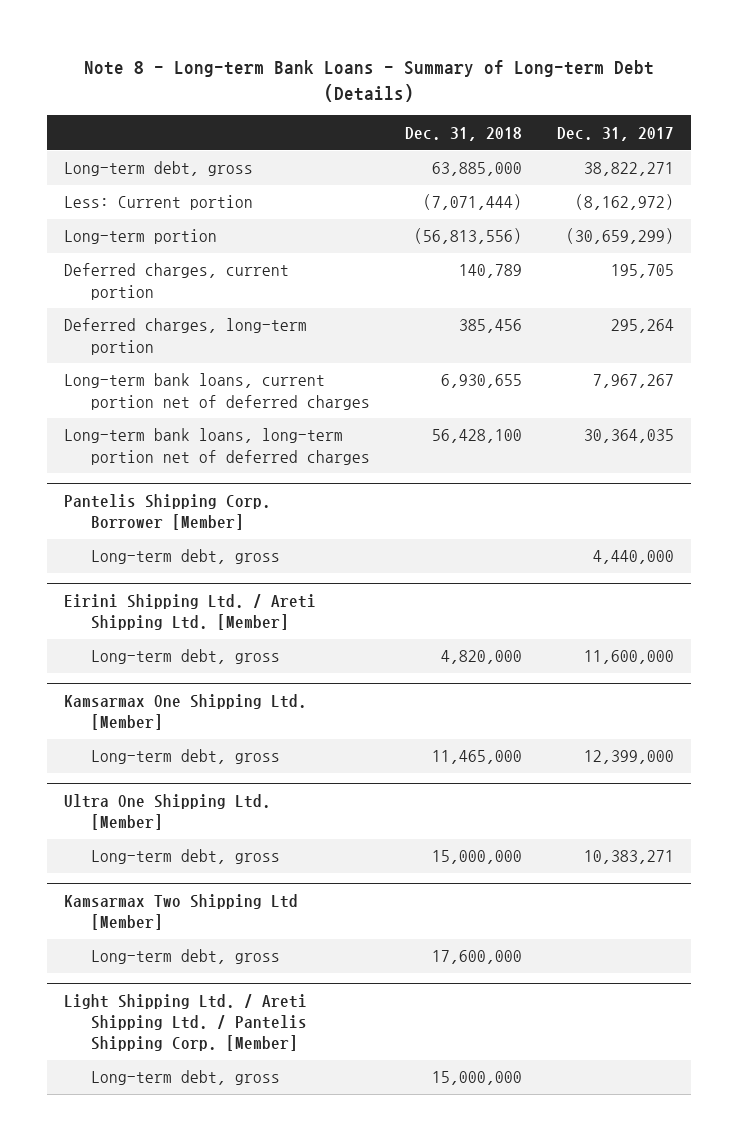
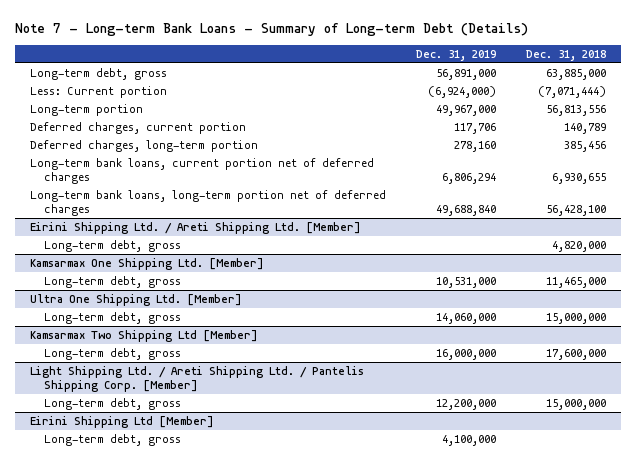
[84,59,655,102] Note 8 - Long-term Bank Loans - Summary of Long-term Debt (Details) -> [14,22,528,36] Note 7 - Long-term Bank Loans - Summary of Long-term Debt (Details)
[556,126,674,141] Dec. 31, 2017 -> none
none -> [415,49,496,61] Dec. 31, 2019
[413,228,522,245] (56,813,556) -> [545,105,606,117] 56,813,556
[64,494,272,531] Pantelis Shipping Corp. Borrower [Member] -> none
[90,549,280,565] Long-term debt, gross -> none
none -> [29,416,214,429] Eirini Shipping Ltd [Member]
none -> [44,434,182,447] Long-term debt, gross

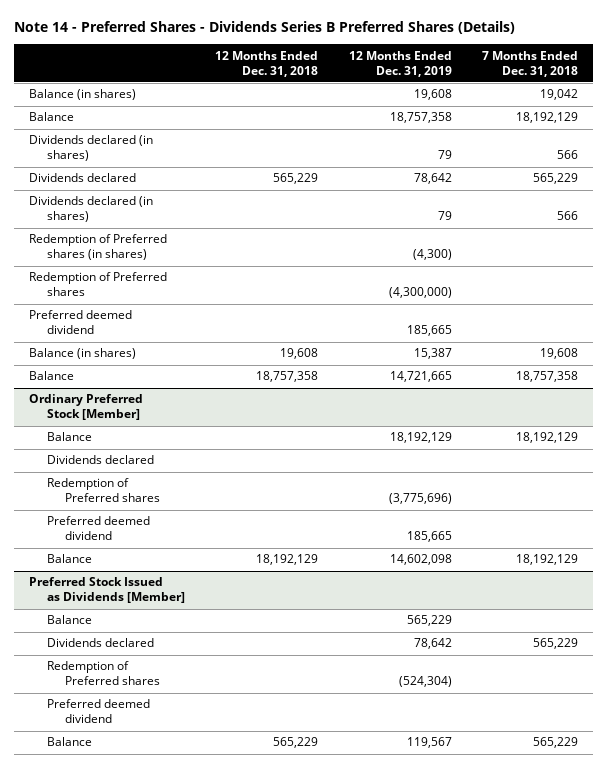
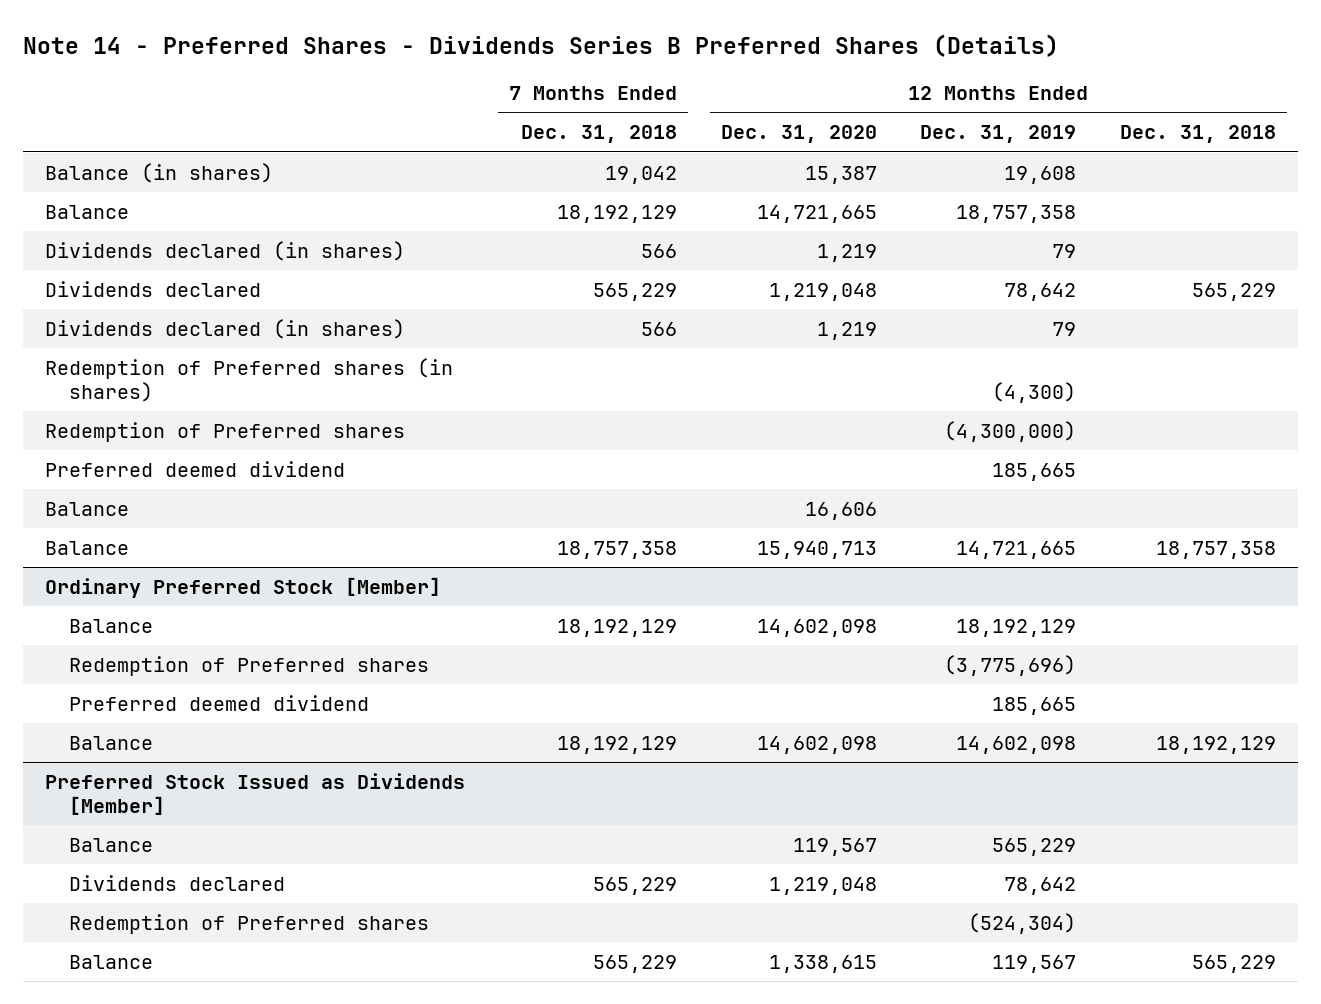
none -> [720,125,877,144] Dec. 31, 2020
[29,348,137,360] Balance (in shares) -> none
none -> [45,501,130,516] Balance
[46,455,154,465] Dividends declared -> none
[46,699,150,724] Preferred deemed dividend -> none

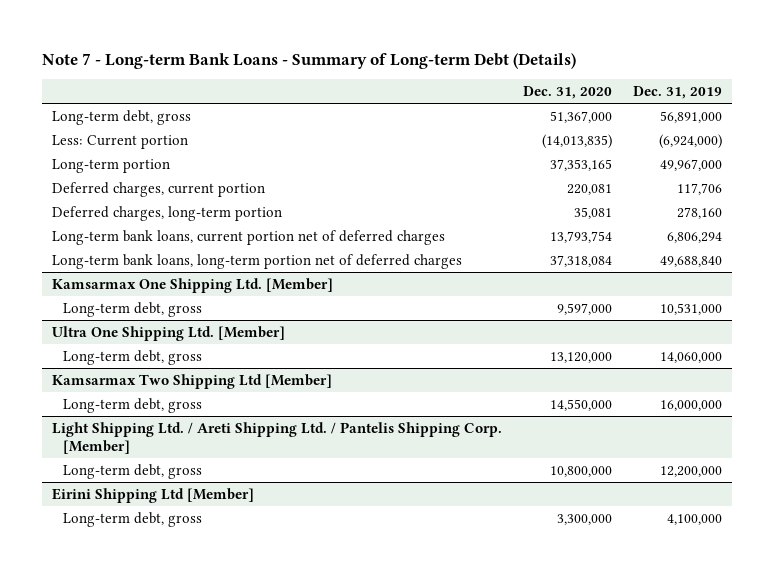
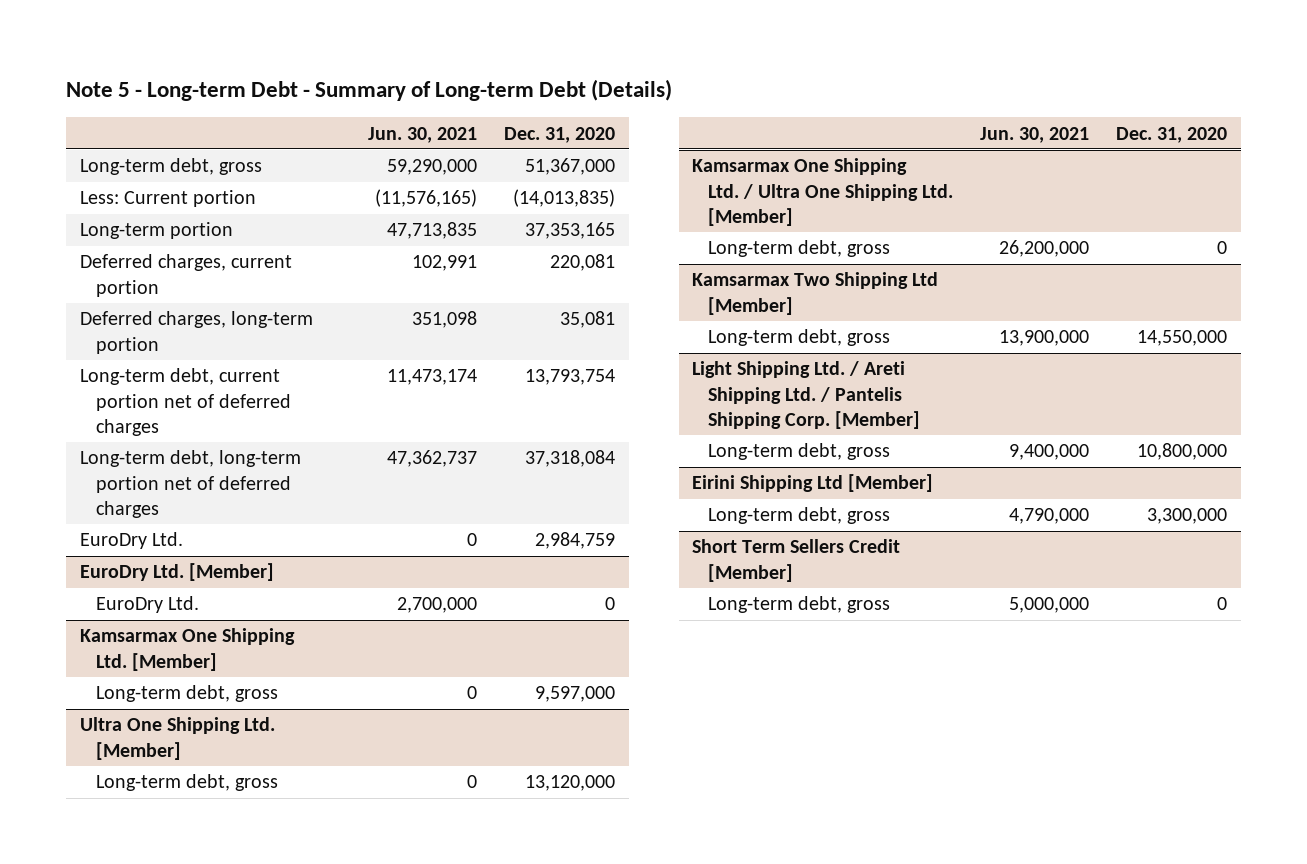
[41,52,576,69] Note 7 - Long-term Bank Loans - Summary of Long-term Debt (Details) -> [66,79,673,102] Note 5 - Long-term Debt - Summary of Long-term Debt (Details)
[632,86,722,100] Dec. 31, 2019 -> none
none -> [367,126,477,143] Jun. 30, 2021
[52,229,446,245] Long-term bank loans, current portion net of deferred charges -> [79,368,291,436] Long-term debt, current portion net of deferred charges
[52,253,463,269] Long-term bank loans, long-term portion net of deferred charges -> [79,450,301,518] Long-term debt, long-term portion net of deferred charges
none -> [79,532,183,550] EuroDry Ltd.
none -> [79,563,274,582] EuroDry Ltd. [Member]
none -> [95,596,199,614] EuroDry Ltd.
none -> [692,158,954,226] Kamsarmax One Shipping Ltd. / Ultra One Shipping Ltd. [Member]
none -> [708,240,891,258] Long-term debt, gross
none -> [692,539,901,582] Short Term Sellers Credit [Member]
none -> [708,596,891,614] Long-term debt, gross

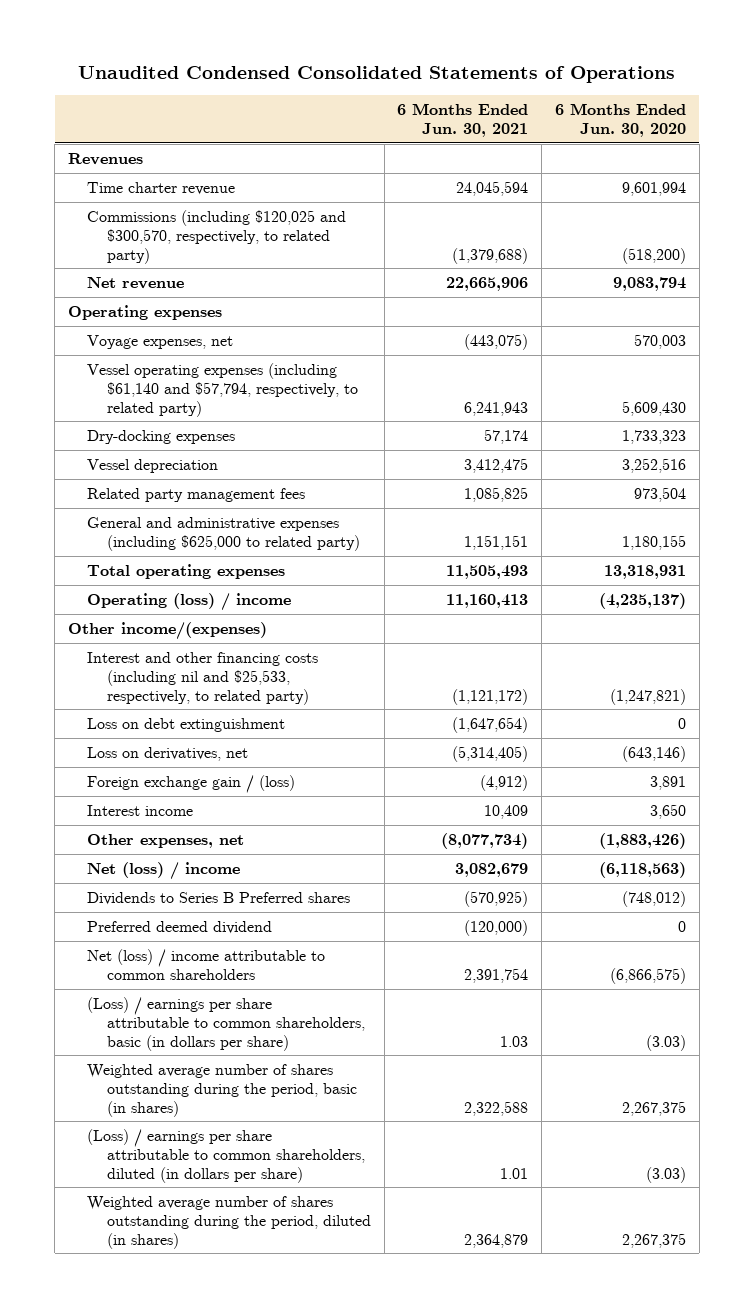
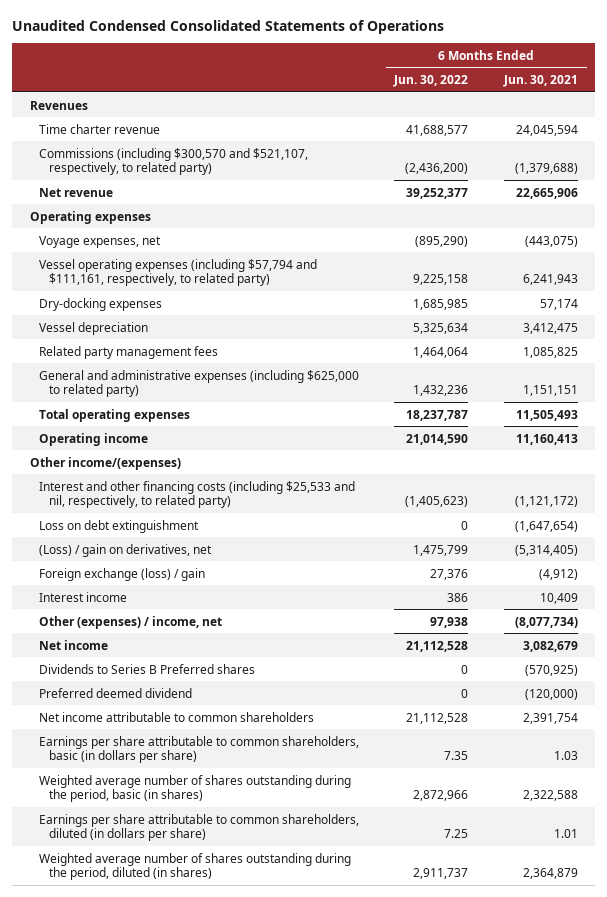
[554,103,686,137] 6 Months Ended Jun. 30, 2020 -> none
none -> [393,74,469,87] Jun. 30, 2022
[87,209,347,264] Commissions (including $120,025 and $300,570, respectively, to related party) -> [39,147,309,176] Commissions (including $300,570 and $521,107, respectively, to related party)
[87,362,358,417] Vessel operating expenses (including $61,140 and $57,794, respectively, to related party) -> [39,258,318,287] Vessel operating expenses (including $57,794 and $111,161, respectively, to related party)
[87,592,292,611] Operating (loss) / income -> [39,432,149,446] Operating income
[87,651,319,705] Interest and other financing costs (including nil and $25,533, respectively, to related party) -> [39,480,356,509] Interest and other financing costs (including $25,533 and nil, respectively, to related party)
[87,746,249,761] Loss on derivatives, net -> [39,543,213,557] (Loss) / gain on derivatives, net
[87,774,296,793] Foreign exchange gain / (loss) -> [39,567,206,581] Foreign exchange (loss) / gain
[87,833,245,848] Other expenses, net -> [39,615,223,629] Other (expenses) / income, net
[87,861,241,880] Net (loss) / income -> [39,639,109,650] Net income
[87,948,326,980] Net (loss) / income attributable to common shareholders -> [39,711,315,722] Net income attributable to common shareholders
[87,996,365,1051] (Loss) / earnings per share attributable to common shareholders, basic (in dollars per share) -> [39,735,360,764] Earnings per share attributable to common shareholders, basic (in dollars per share)
[87,1128,365,1183] (Loss) / earnings per share attributable to common shareholders, diluted (in dollars per share) -> [39,813,360,842] Earnings per share attributable to common shareholders, diluted (in dollars per share)

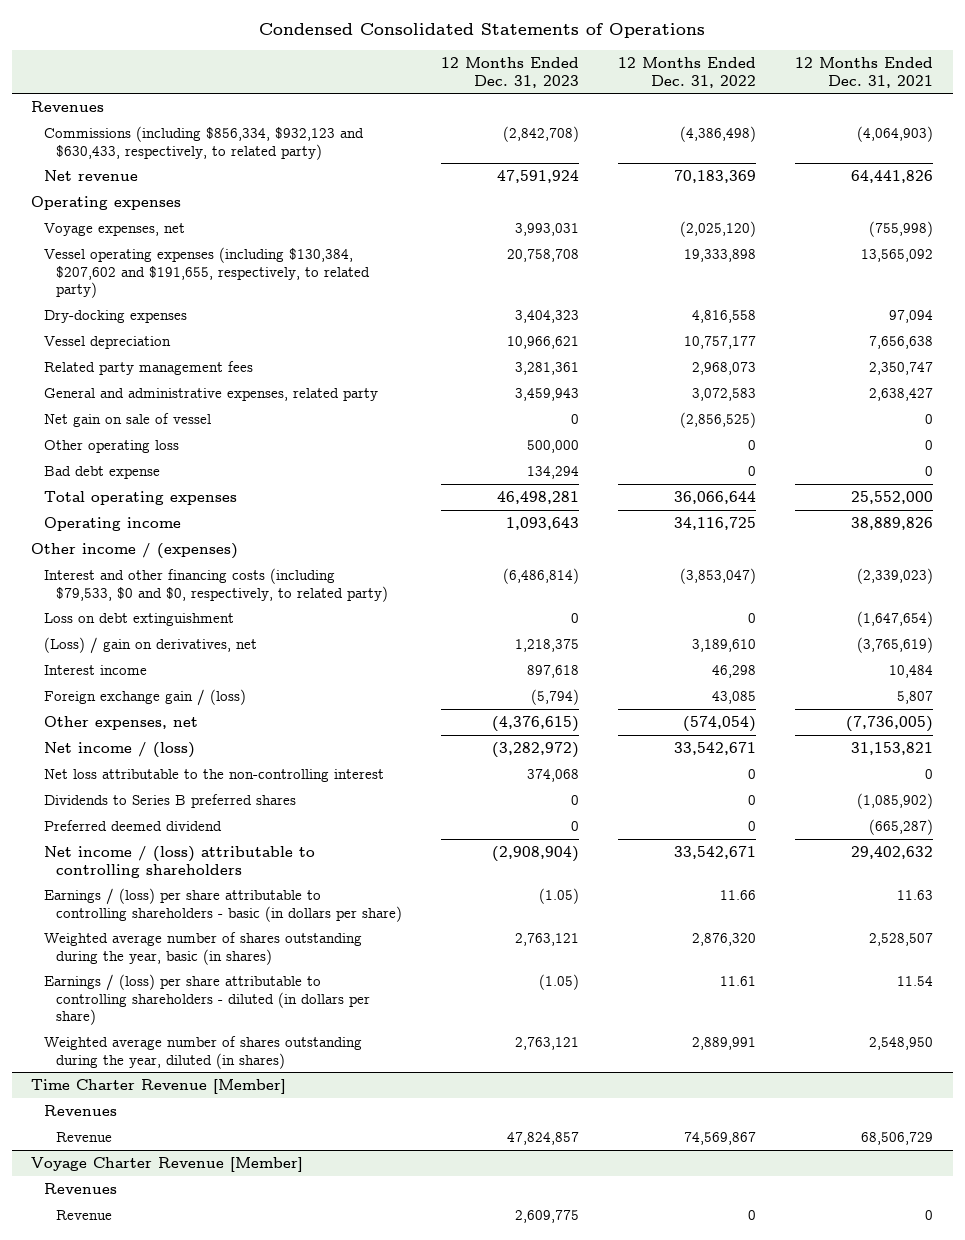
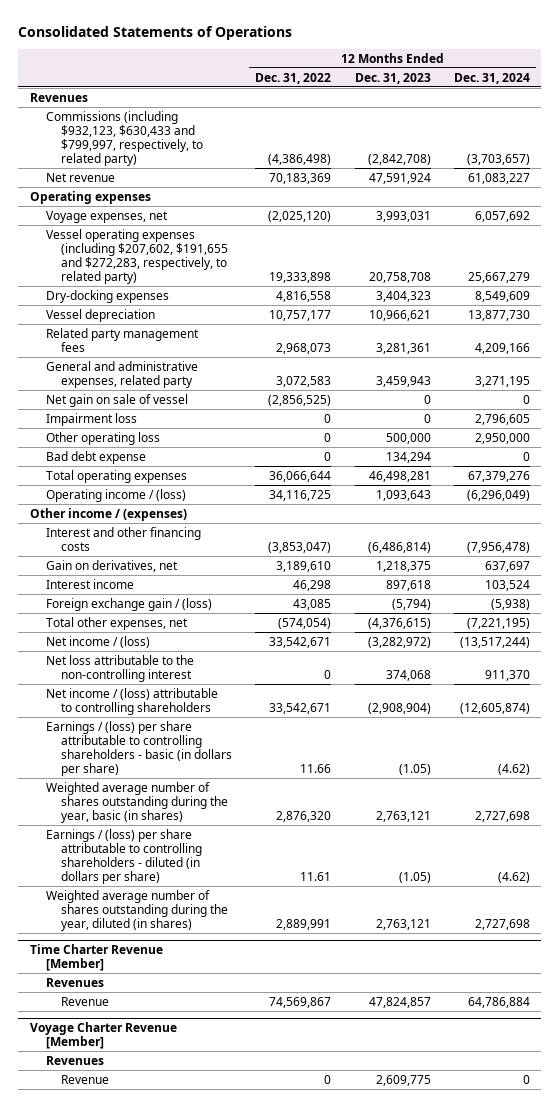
[259,23,706,39] Condensed Consolidated Statements of Operations -> [18,26,293,41] Consolidated Statements of Operations
[795,56,934,88] 12 Months Ended Dec. 31, 2021 -> none
none -> [453,72,530,84] Dec. 31, 2024
[43,125,364,160] Commissions (including $856,334, $932,123 and $630,433, respectively, to related party) -> [45,110,203,166] Commissions (including $932,123, $630,433 and $799,997, respectively, to related party)
[43,246,370,299] Vessel operating expenses (including $130,384, $207,602 and $191,655, respectively, to related party) -> [45,228,228,284] Vessel operating expenses (including $207,602, $191,655 and $272,283, respectively, to related party)
none -> [45,412,137,426] Impairment loss
[43,516,181,531] Operating income -> [45,488,186,502] Operating income / (loss)
[43,612,234,626] Loss on debt extinguishment -> none
[43,567,388,602] Interest and other financing costs (including $79,533, $0 and $0, respectively, to related party) -> [45,526,201,551] Interest and other financing costs
[43,636,257,654] (Loss) / gain on derivatives, net -> [45,559,178,572] Gain on derivatives, net
[43,715,198,730] Other expenses, net -> [45,616,188,630] Total other expenses, net
[43,793,296,808] Dividends to Series B preferred shares -> none
[43,819,222,831] Preferred deemed dividend -> none

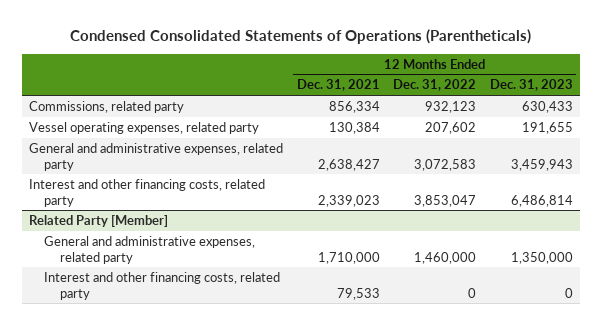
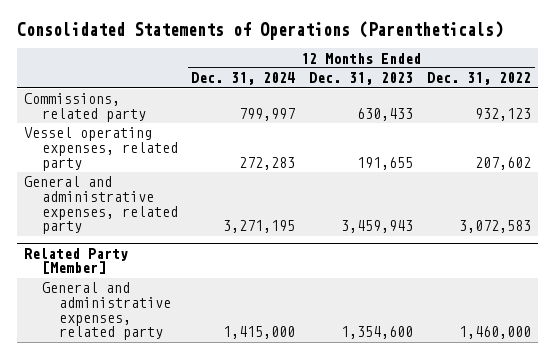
[69,29,531,45] Condensed Consolidated Statements of Operations (Parentheticals) -> [17,20,504,40] Consolidated Statements of Operations (Parentheticals)
[296,79,380,92] Dec. 31, 2021 -> none
none -> [191,72,296,86] Dec. 31, 2024
[28,178,265,207] Interest and other financing costs, related party -> none
[44,271,281,300] Interest and other financing costs, related party -> none
[510,251,573,264] 1,350,000 -> [341,326,414,340] 1,354,600

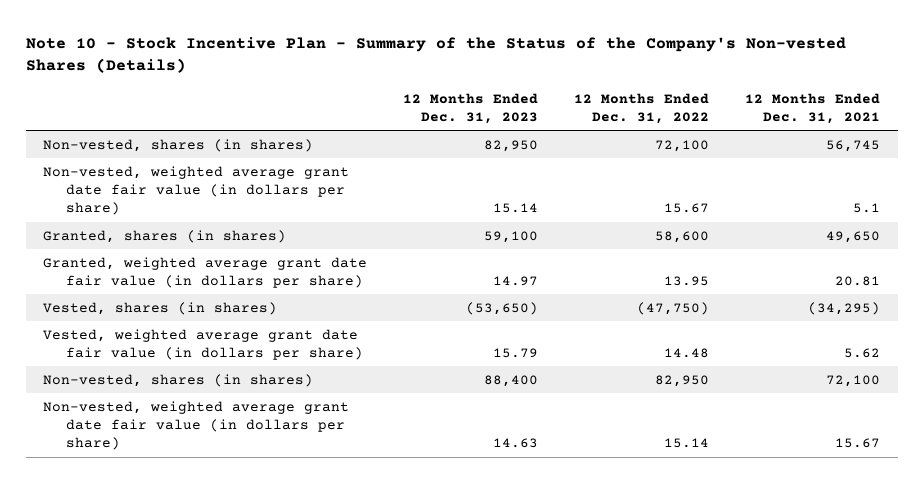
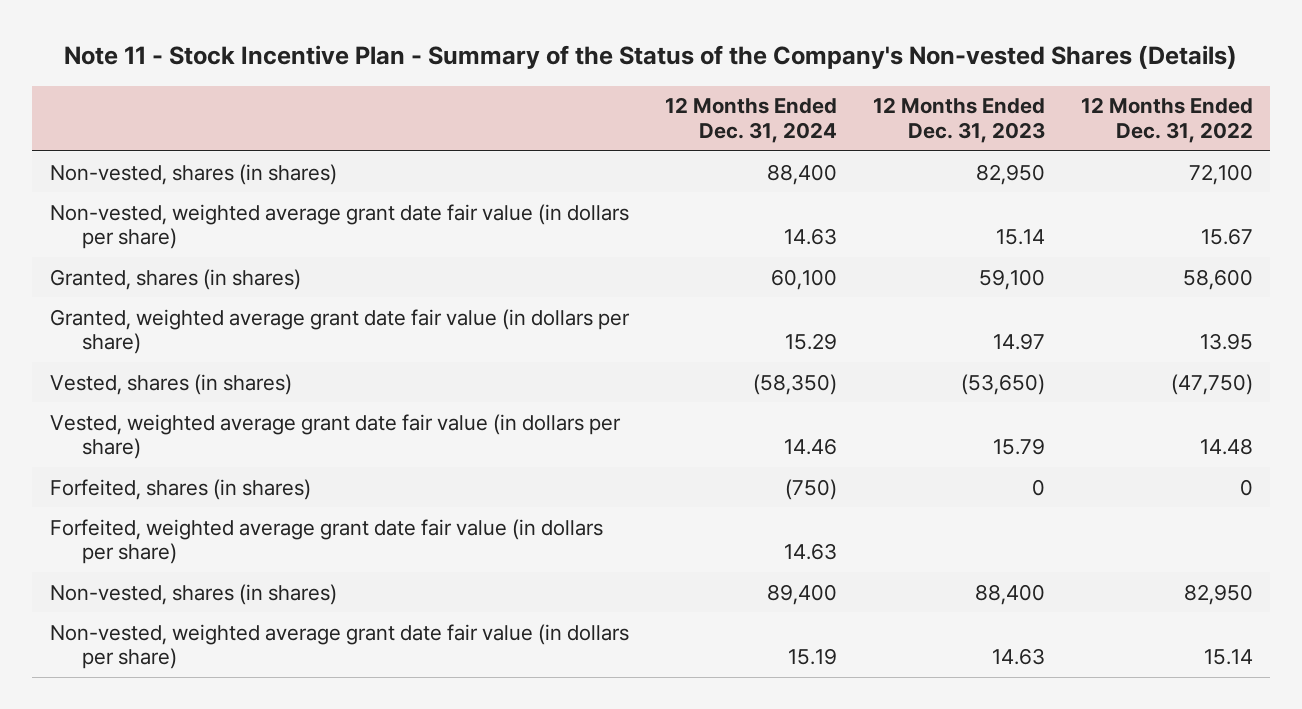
[25,37,846,74] Note 10 - Stock Incentive Plan - Summary of the Status of the Company's Non-vested Shares (Details) -> [64,45,1238,70] Note 11 - Stock Incentive Plan - Summary of the Status of the Company's Non-vested Shares (Details)
[744,92,880,125] 12 Months Ended Dec. 31, 2021 -> none
none -> [664,97,837,143] 12 Months Ended Dec. 31, 2024
none -> [49,478,311,500] Forfeited, shares (in shares)
none -> [49,518,603,565] Forfeited, weighted average grant date fair value (in dollars per share)

